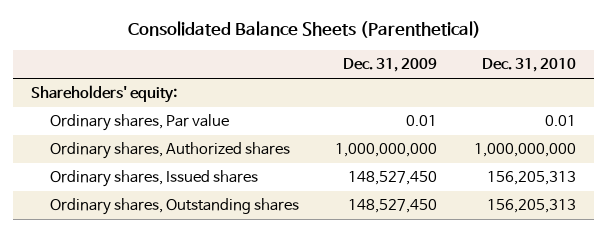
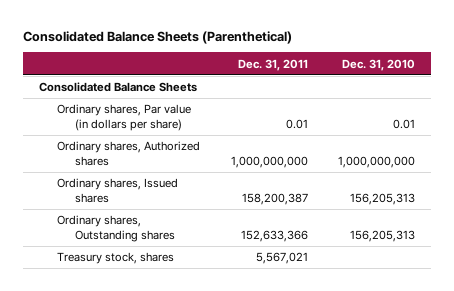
[343,58,438,73] Dec. 31, 2009 -> none
none -> [237,58,308,71] Dec. 31, 2011
[30,85,177,104] Shareholders' equity: -> none
none -> [38,82,197,93] Consolidated Balance Sheets
[49,114,229,132] Ordinary shares, Par value -> [56,104,191,131] Ordinary shares, Par value (in dollars per share)
none -> [56,252,174,265] Treasury stock, shares

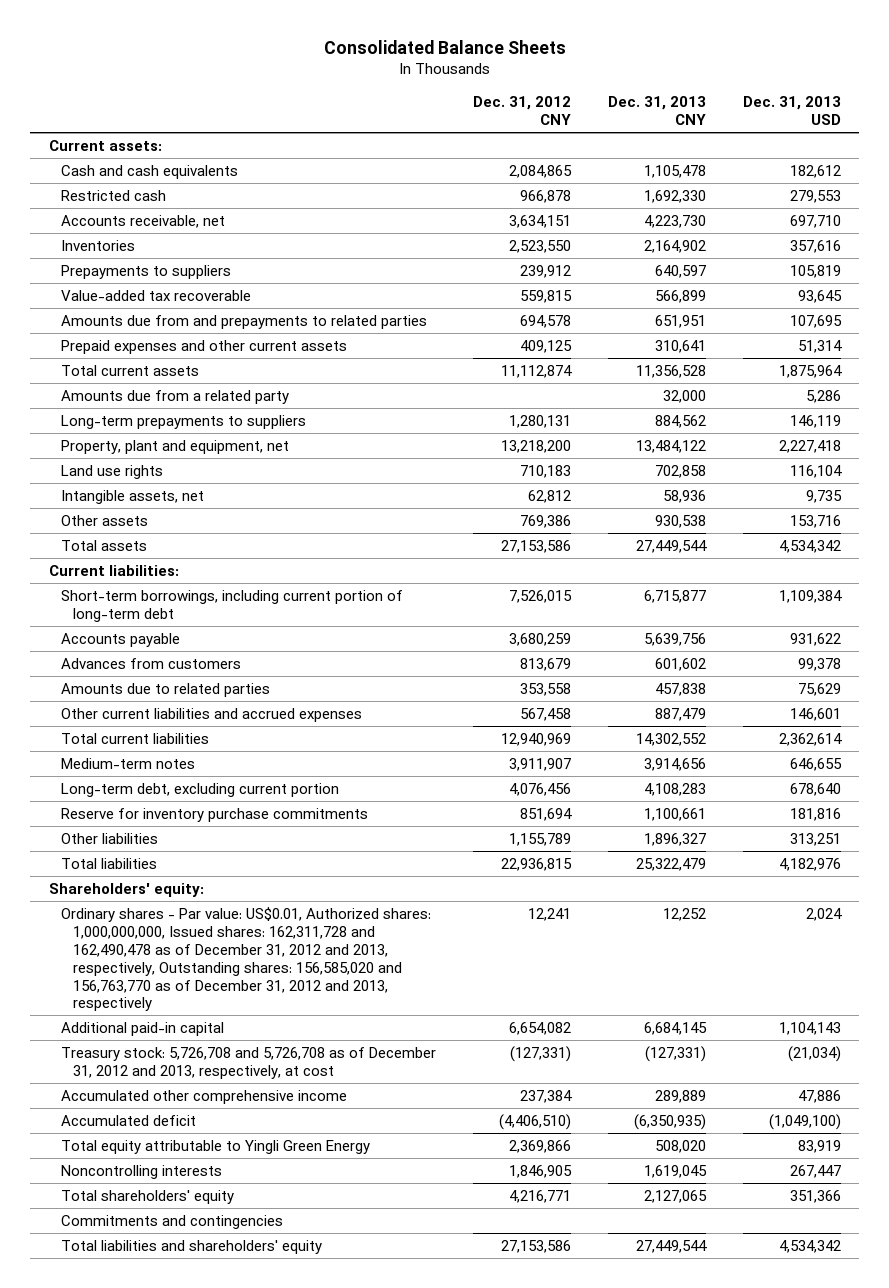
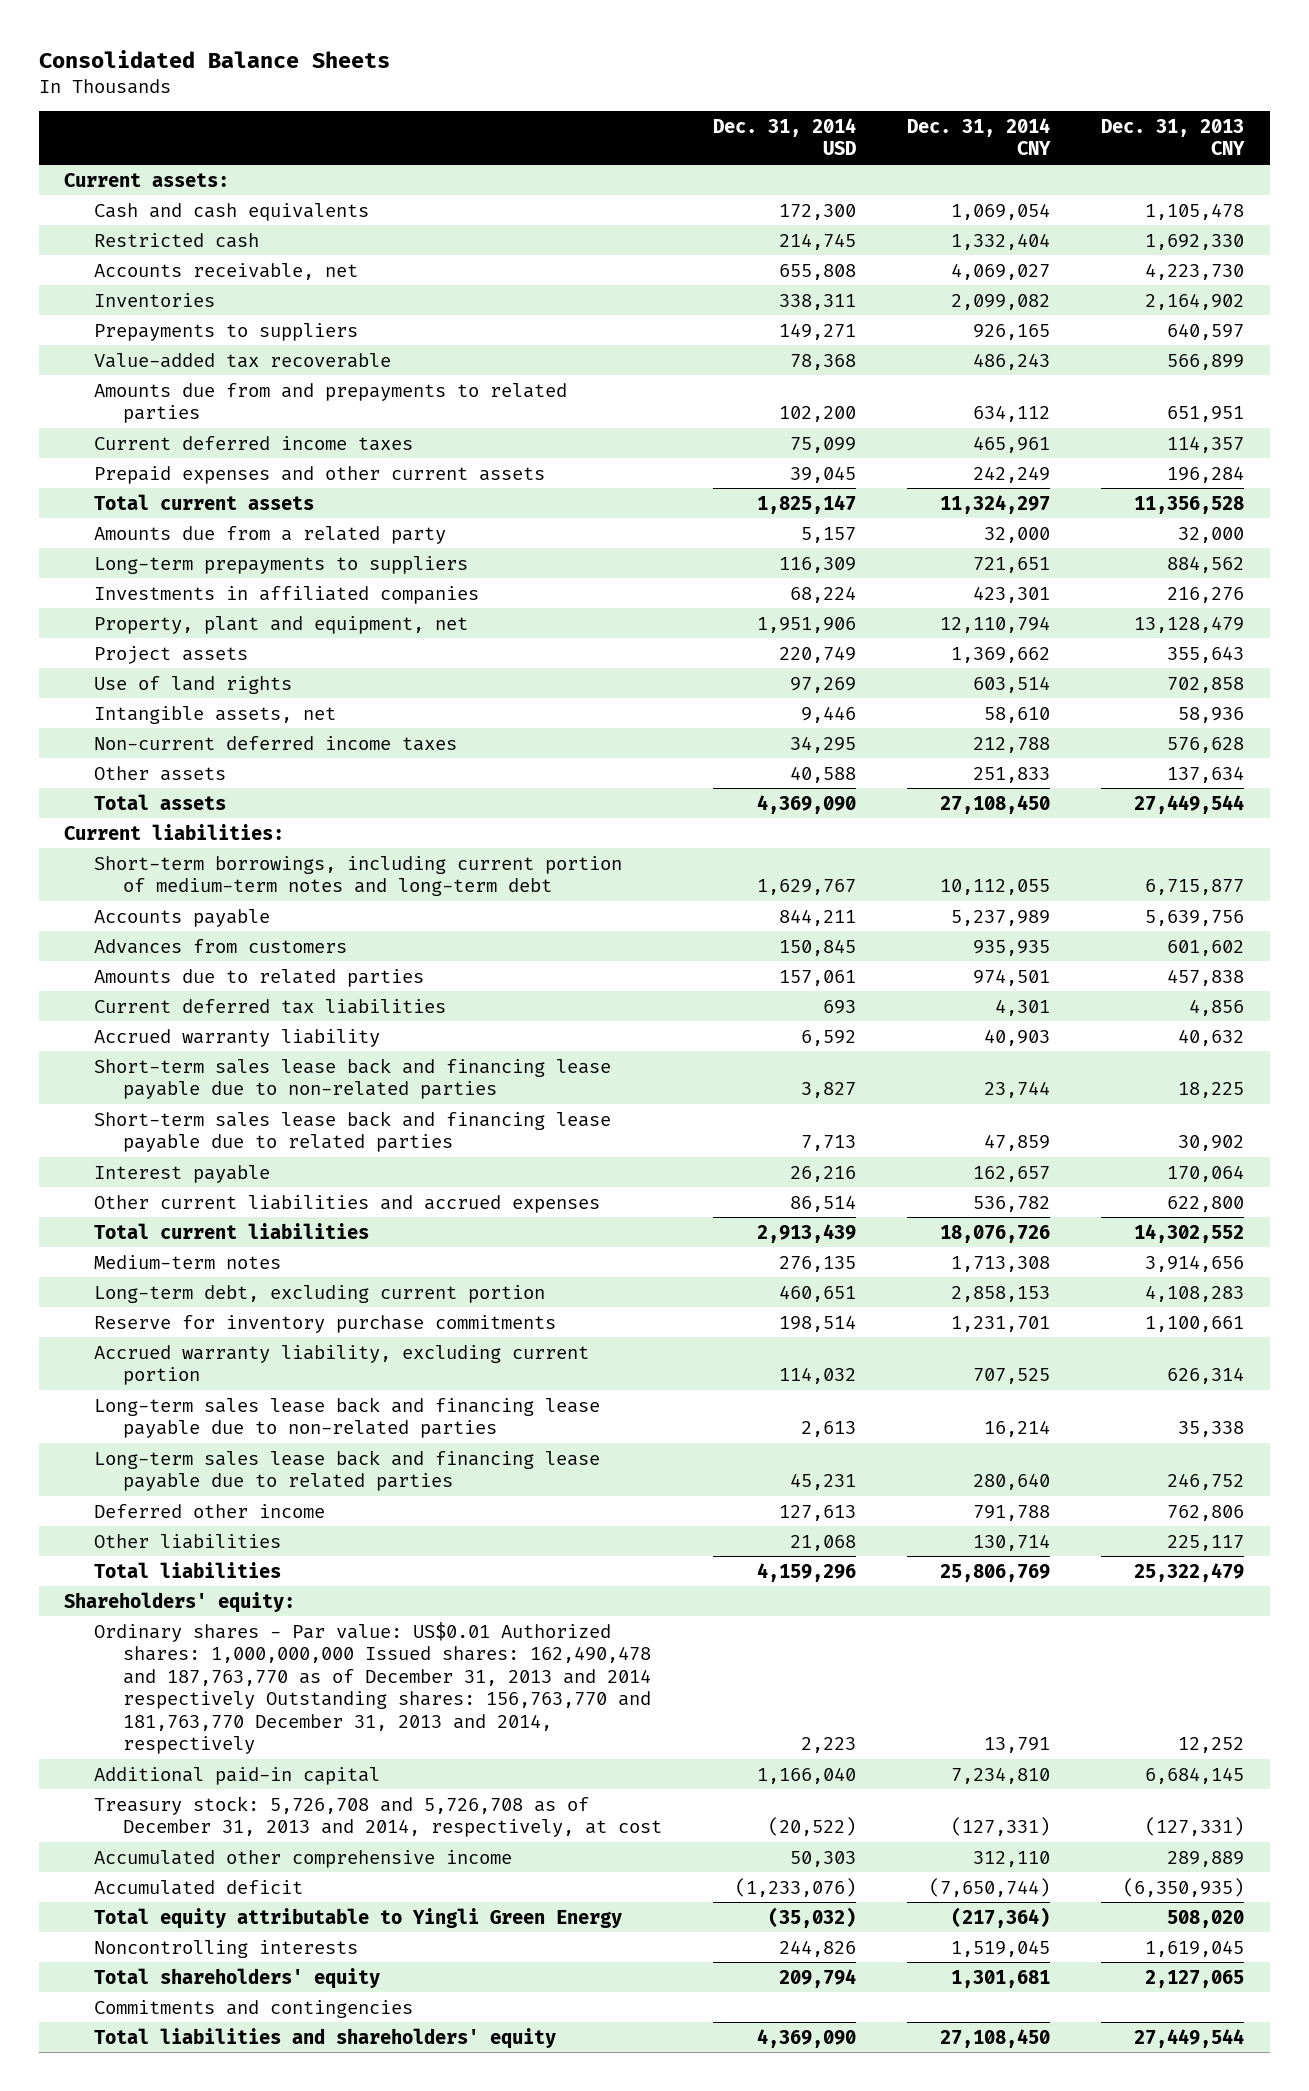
[472,96,571,126] Dec. 31, 2012 CNY -> none
[742,96,841,126] Dec. 31, 2013 USD -> none
none -> [713,117,857,156] Dec. 31, 2014 USD
none -> [907,117,1052,156] Dec. 31, 2014 CNY
none -> [93,435,413,451] Current deferred income taxes
[654,339,706,353] 310,641 -> [1167,465,1245,483] 196,284
none -> [93,585,479,604] Investments in affiliated companies
[635,439,706,453] 13,484,122 -> [1134,615,1245,633] 13,128,479
none -> [93,645,248,664] Project assets
[60,464,163,479] Land use rights -> [93,675,292,694] Use of land rights
none -> [93,735,457,751] Non-current deferred income taxes
[654,514,706,528] 930,538 -> [1167,765,1245,783] 137,634
[60,589,403,622] Short-term borrowings, including current portion of long-term debt -> [93,855,622,897] Short-term borrowings, including current portion of medium-term notes and long-term debt
none -> [93,998,446,1014] Current deferred tax liabilities
none -> [93,1028,380,1047] Accrued warranty liability
none -> [93,1057,611,1100] Short-term sales lease back and financing lease payable due to non-related parties
none -> [93,1110,611,1153] Short-term sales lease back and financing lease payable due to related parties
none -> [93,1164,270,1183] Interest payable
[654,707,706,721] 887,479 -> [1167,1195,1245,1212] 622,800
none -> [93,1344,589,1386] Accrued warranty liability, excluding current portion
none -> [93,1396,600,1439] Long-term sales lease back and financing lease payable due to non-related parties
none -> [93,1449,600,1492] Long-term sales lease back and financing lease payable due to related parties
none -> [93,1503,325,1518] Deferred other income
[643,832,706,846] 1,896,327 -> [1167,1534,1245,1551] 225,117
[60,906,431,1012] Ordinary shares - Par value: US$0.01, Authorized shares: 1,000,000,000, Issued shares: 162,311,728 and 162,490,478 as of December 31, 2012 and 2013, respectively, Outstanding shares: 156,585,020 and 156,763,770 as of December 31, 2012 and 2013, respectively -> [93,1621,651,1755] Ordinary shares - Par value: US$0.01 Authorized shares: 1,000,000,000 Issued shares: 162,490,478 and 187,763,770 as of December 31, 2013 and 2014 respectively Outstanding shares: 156,763,770 and 181,763,770 December 31, 2013 and 2014, respectively
[60,1046,436,1079] Treasury stock: 5,726,708 and 5,726,708 as of December 31, 2012 and 2013, respectively, at cost -> [93,1795,662,1838] Treasury stock: 5,726,708 and 5,726,708 as of December 31, 2013 and 2014, respectively, at cost

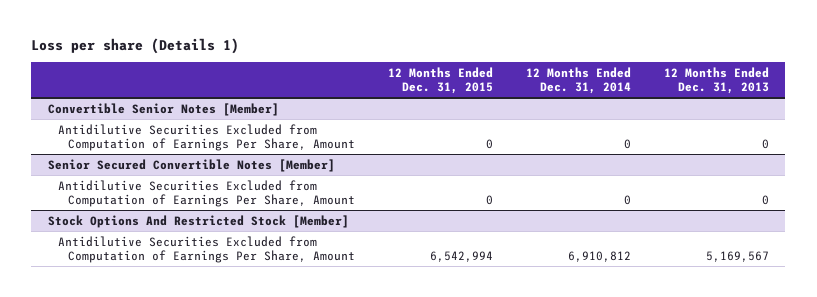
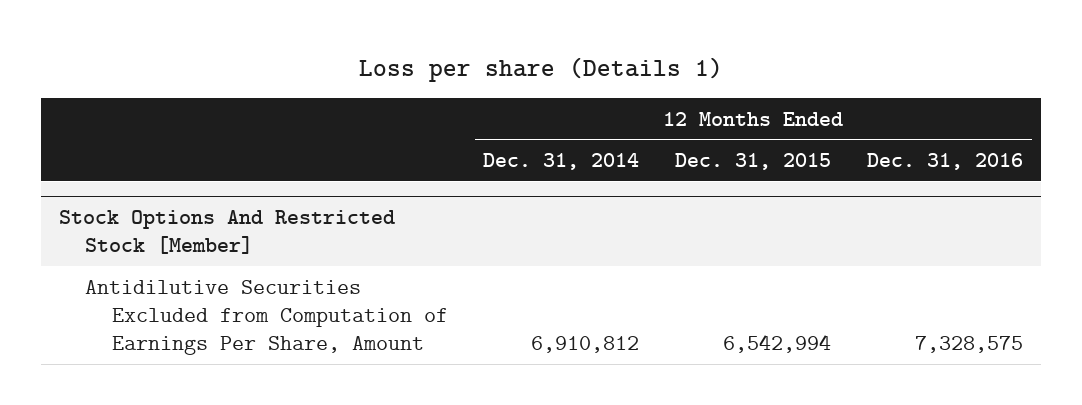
[663,66,769,95] 12 Months Ended Dec. 31, 2013 -> none
none -> [867,153,1024,171] Dec. 31, 2016
[47,102,279,116] Convertible Senior Notes [Member] -> none
[57,123,356,151] Antidilutive Securities Excluded from Computation of Earnings Per Share, Amount -> none
[47,158,335,172] Senior Secured Convertible Notes [Member] -> none
[57,179,356,207] Antidilutive Securities Excluded from Computation of Earnings Per Share, Amount -> none

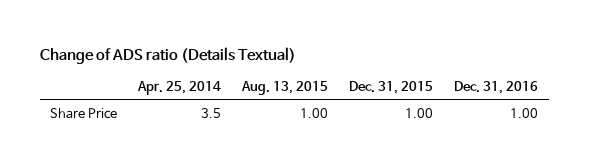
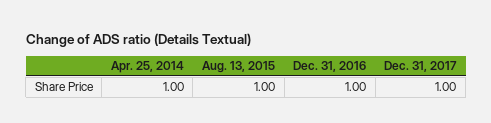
[349,81,434,95] Dec. 31, 2015 -> none
none -> [384,61,458,73] Dec. 31, 2017
[201,107,222,118] 3.5 -> [162,82,184,92] 1.00

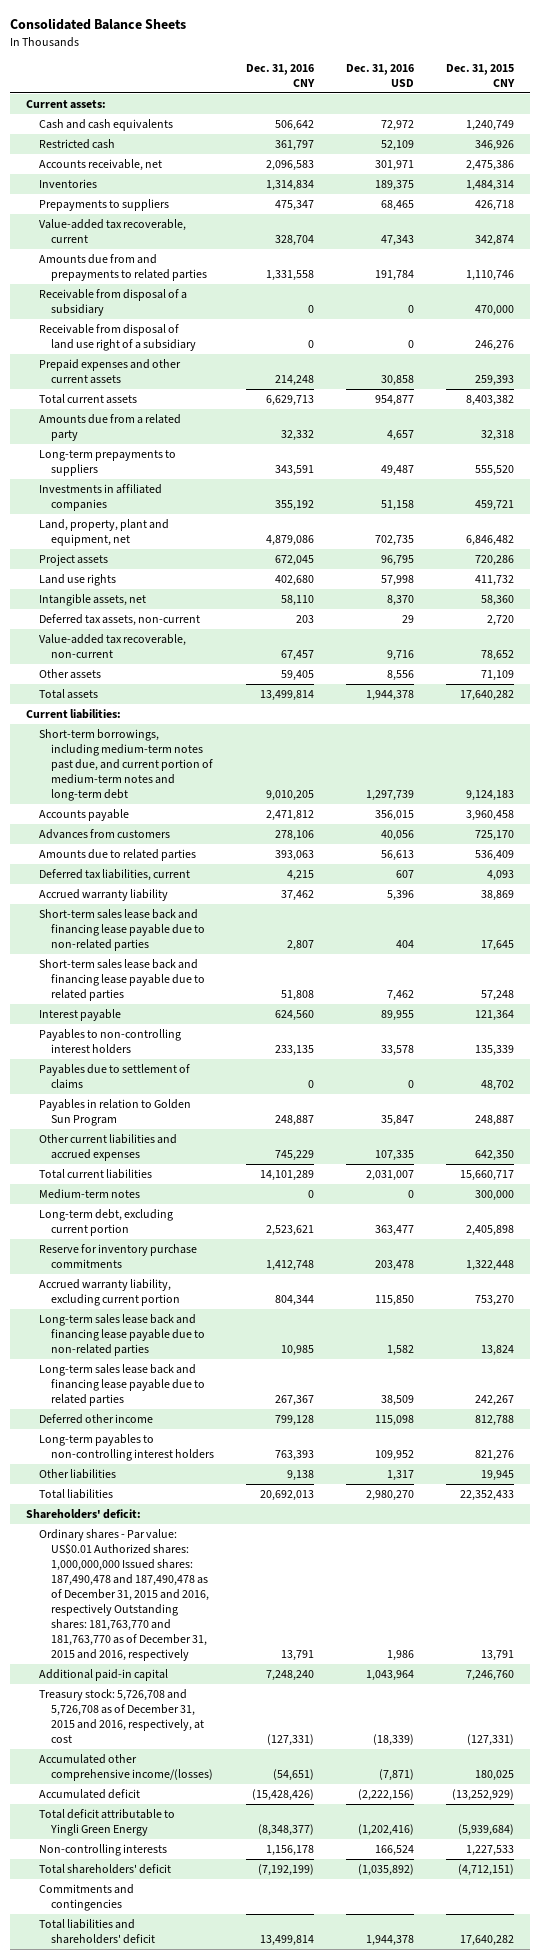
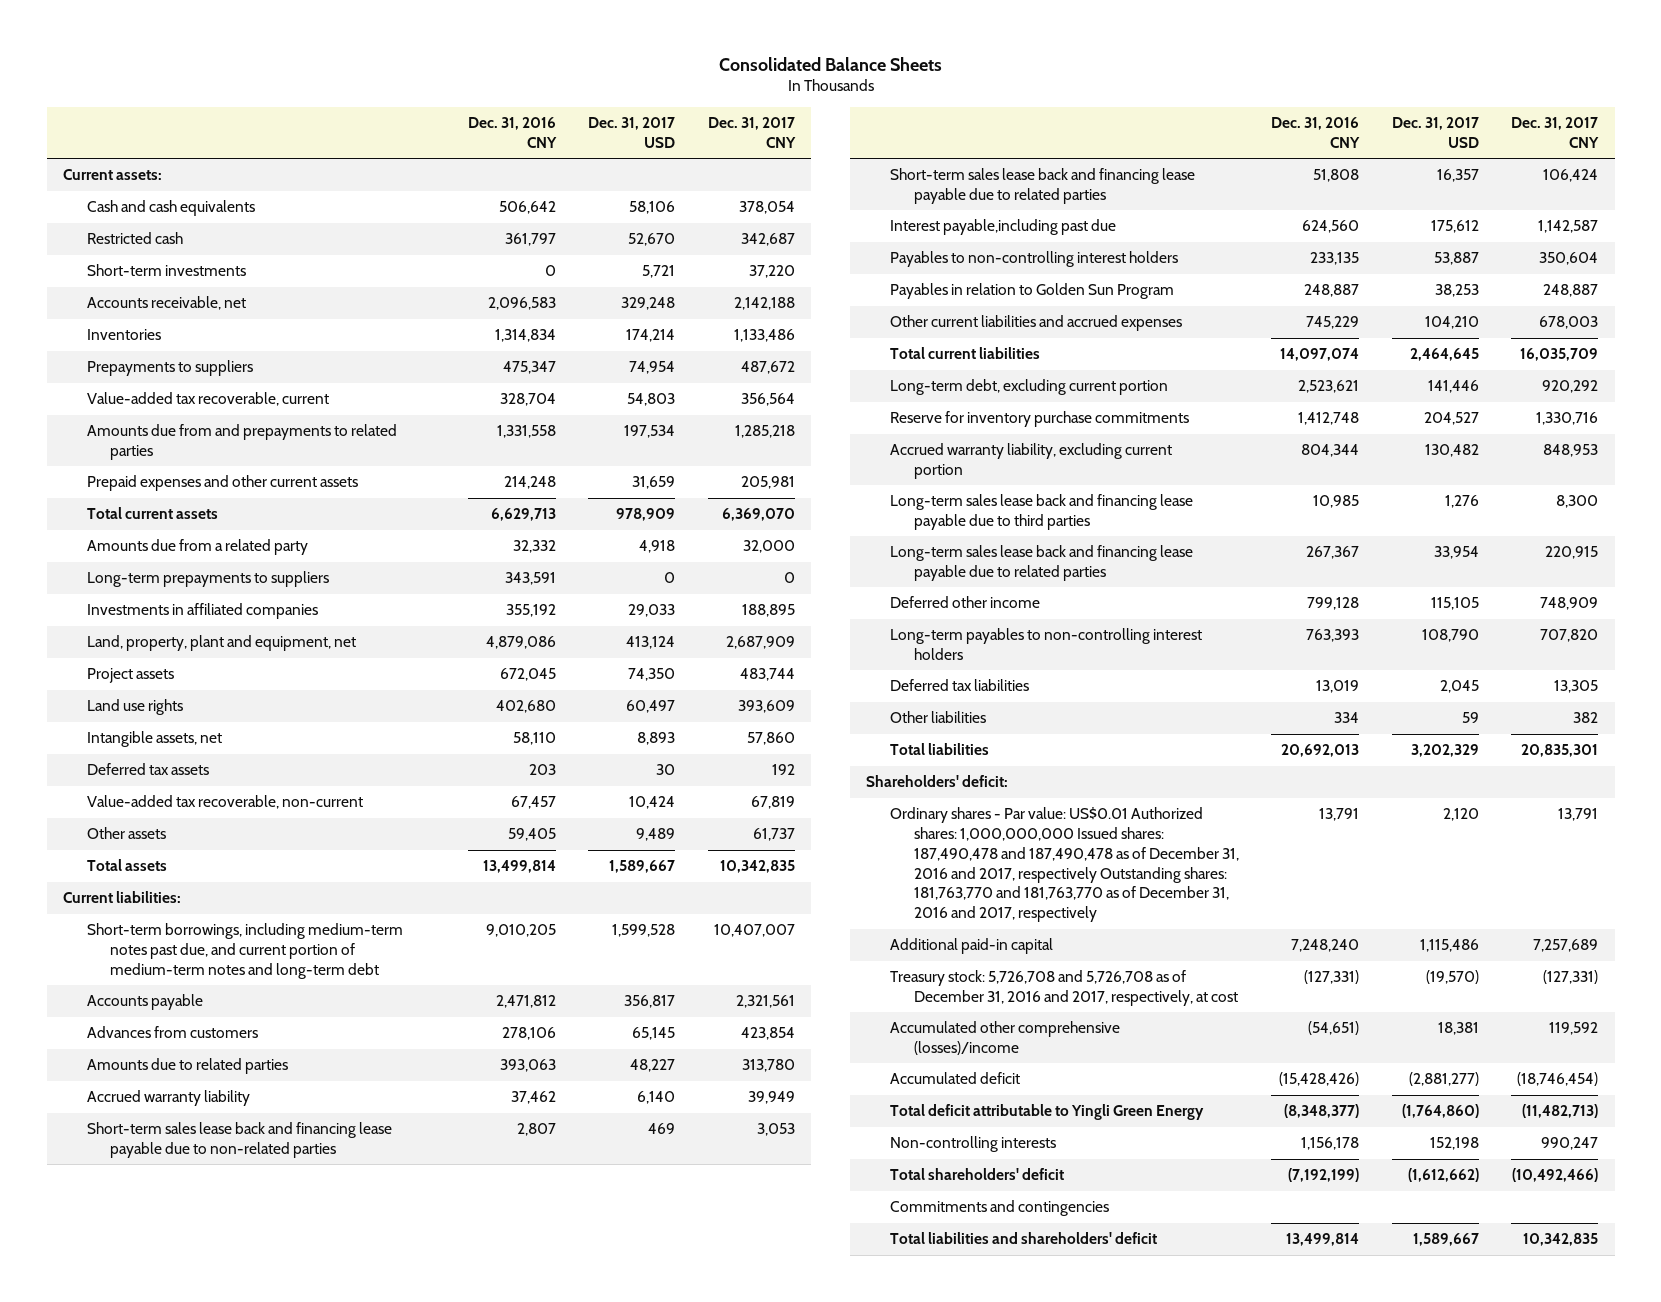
[345,63,414,87] Dec. 31, 2016 USD -> none
[445,63,515,87] Dec. 31, 2015 CNY -> none
none -> [588,117,676,148] Dec. 31, 2017 USD
none -> [708,117,797,148] Dec. 31, 2017 CNY
none -> [86,264,246,277] Short-term investments
[38,289,187,317] Receivable from disposal of a subsidiary -> none
[38,324,197,352] Receivable from disposal of land use right of a subsidiary -> none
[38,614,200,627] Deferred tax assets, non-current -> [86,763,209,776] Deferred tax assets
[38,869,190,882] Deferred tax liabilities, current -> none
[38,1009,121,1022] Interest payable -> [889,219,1116,236] Interest payable,including past due
[38,1064,190,1090] Payables due to settlement of claims -> none
[38,1189,140,1200] Medium-term notes -> none
[259,1170,314,1182] 14,101,289 -> [1280,348,1360,362] 14,097,074
[38,1314,206,1357] Long-term sales lease back and financing lease payable due to non-related parties -> [889,494,1193,530] Long-term sales lease back and financing lease payable due to third parties
none -> [889,679,1029,692] Deferred tax liabilities
[286,1470,314,1482] 9,138 -> [1334,712,1360,724] 334
[38,1529,210,1661] Ordinary shares - Par value: US$0.01 Authorized shares: 1,000,000,000 Issued shares: 187,490,478 and 187,490,478 as of December 31, 2015 and 2016, respectively Outstanding shares: 181,763,770 and 181,763,770 as of December 31, 2015 and 2016, respectively -> [889,807,1239,923] Ordinary shares - Par value: US$0.01 Authorized shares: 1,000,000,000 Issued shares: 187,490,478 and 187,490,478 as of December 31, 2016 and 2017, respectively Outstanding shares: 181,763,770 and 181,763,770 as of December 31, 2016 and 2017, respectively
[38,1689,205,1743] Treasury stock: 5,726,708 and 5,726,708 as of December 31, 2015 and 2016, respectively, at cost -> [889,970,1238,1006] Treasury stock: 5,726,708 and 5,726,708 as of December 31, 2016 and 2017, respectively, at cost
[38,1754,214,1782] Accumulated other comprehensive income/(losses) -> [889,1021,1120,1055] Accumulated other comprehensive (losses)/income

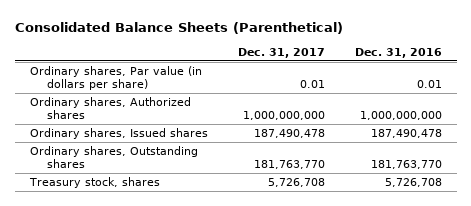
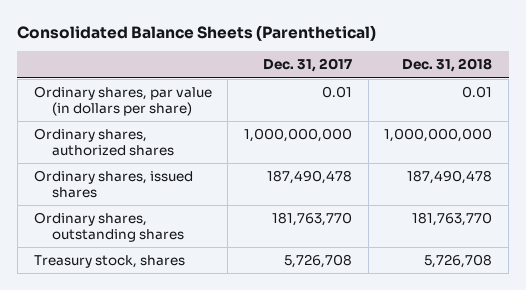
[354,48,442,59] Dec. 31, 2016 -> none
none -> [402,58,493,73] Dec. 31, 2018
[29,66,202,91] Ordinary shares, Par value (in dollars per share) -> [33,85,212,116] Ordinary shares, par value (in dollars per share)
[29,97,191,120] Ordinary shares, Authorized shares -> [33,127,174,156] Ordinary shares, authorized shares
[29,128,208,140] Ordinary shares, Issued shares -> [33,169,193,198] Ordinary shares, issued shares
[29,146,198,169] Ordinary shares, Outstanding shares -> [33,211,184,242] Ordinary shares, outstanding shares

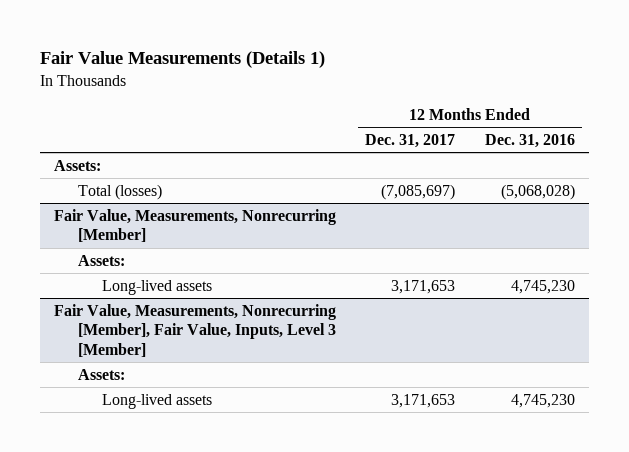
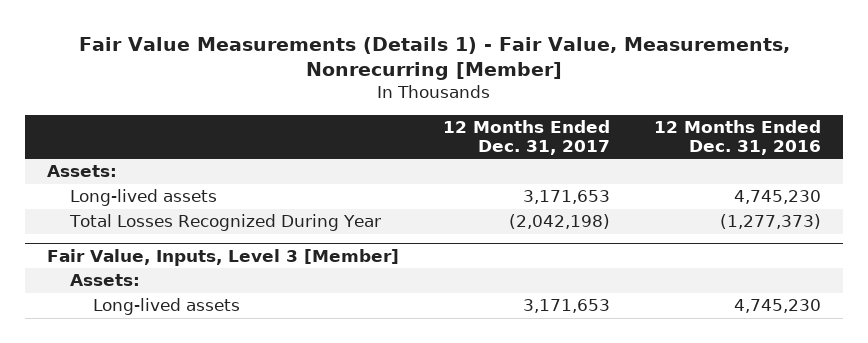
[39,51,325,69] Fair Value Measurements (Details 1) -> [79,36,791,81] Fair Value Measurements (Details 1) - Fair Value, Measurements, Nonrecurring [Member]
[77,183,162,200] Total (losses) -> none
[54,208,337,243] Fair Value, Measurements, Nonrecurring [Member] -> none
[77,254,125,266] Assets: -> none
none -> [69,214,382,232] Total Losses Recognized During Year
[54,303,337,357] Fair Value, Measurements, Nonrecurring [Member], Fair Value, Inputs, Level 3 [Member] -> [47,248,400,266] Fair Value, Inputs, Level 3 [Member]

